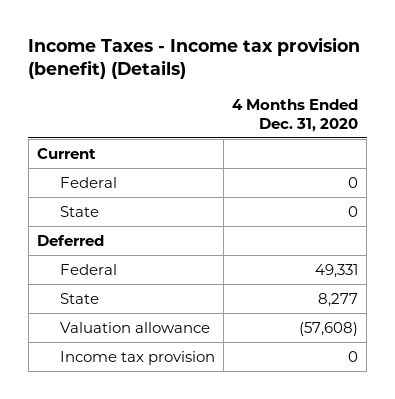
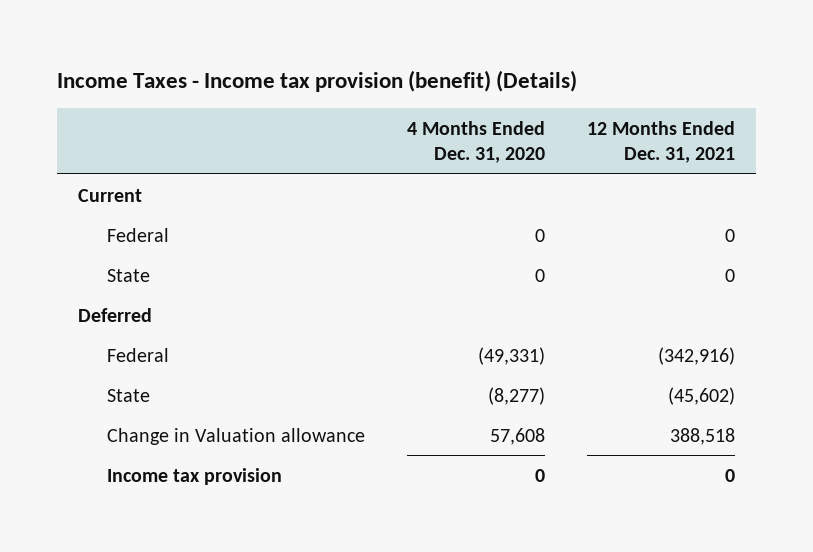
none -> [586,120,735,164] 12 Months Ended Dec. 31, 2021
[315,263,359,278] 49,331 -> [477,346,545,365] (49,331)
[318,292,359,307] 8,277 -> [487,386,545,405] (8,277)
[59,321,210,333] Valuation allowance -> [106,427,365,445] Change in Valuation allowance
[299,321,359,336] (57,608) -> [489,427,545,445] 57,608

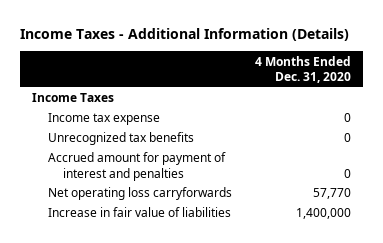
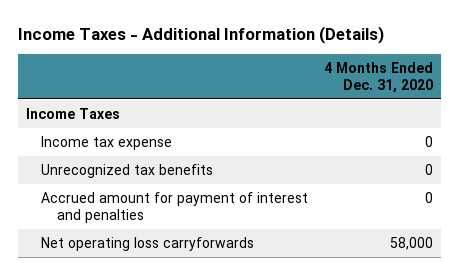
[47,207,231,218] Increase in fair value of liabilities -> none
[313,188,352,200] 57,770 -> [390,237,434,251] 58,000

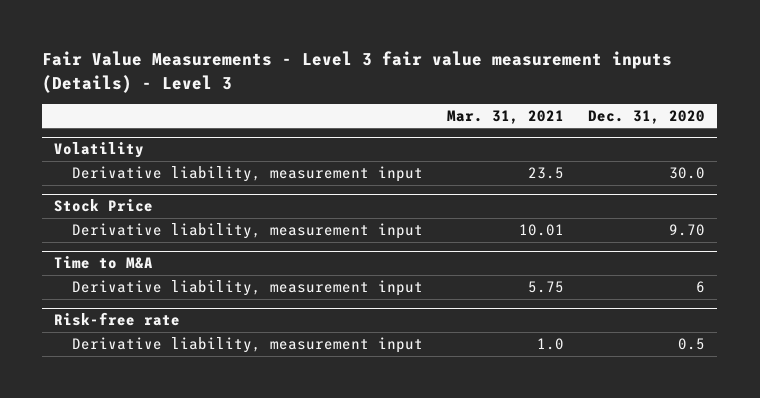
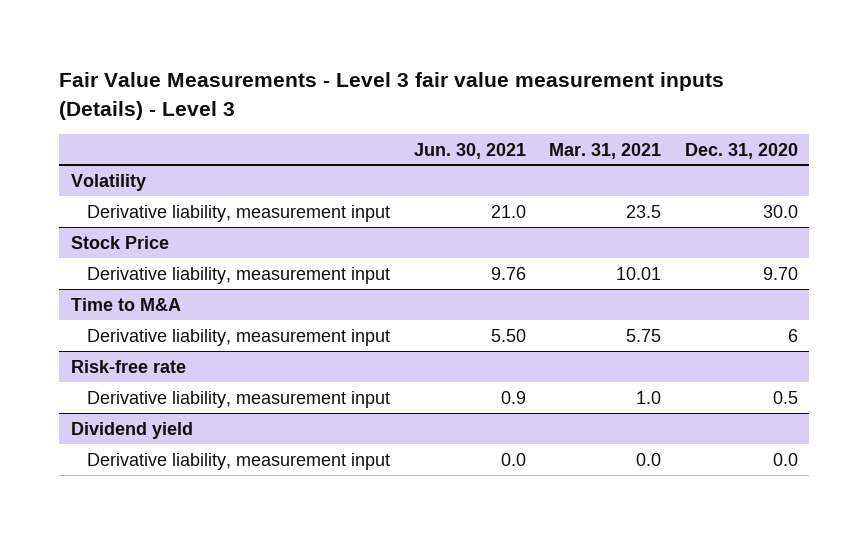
none -> [413,142,526,159] Jun. 30, 2021
none -> [70,421,193,439] Dividend yield
none -> [87,452,391,470] Derivative liability, measurement input

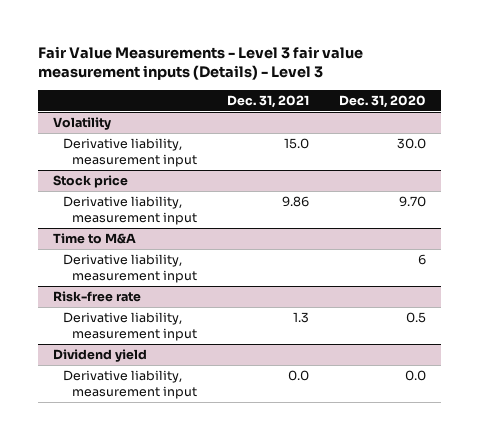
[413,142,526,159] Jun. 30, 2021 -> none
[549,142,662,159] Mar. 31, 2021 -> none
none -> [226,94,309,108] Dec. 31, 2021
[70,235,169,249] Stock Price -> [53,174,129,188] Stock price

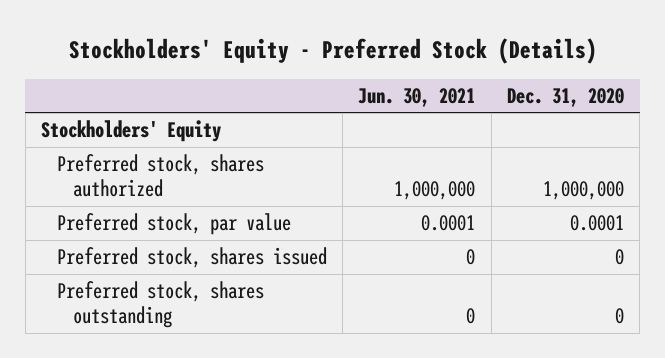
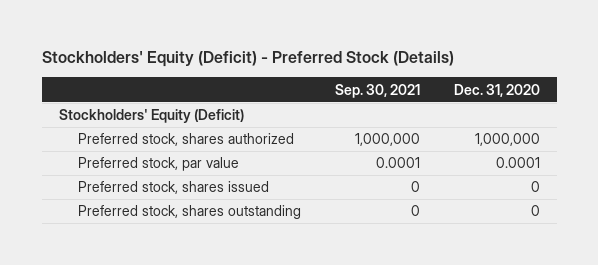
[68,37,597,64] Stockholders' Equity - Preferred Stock (Details) -> [41,51,454,68] Stockholders' Equity (Deficit) - Preferred Stock (Details)
[358,87,476,107] Jun. 30, 2021 -> none
none -> [335,83,421,98] Sep. 30, 2021
[41,120,222,143] Stockholders' Equity -> [58,109,244,124] Stockholders' Equity (Deficit)

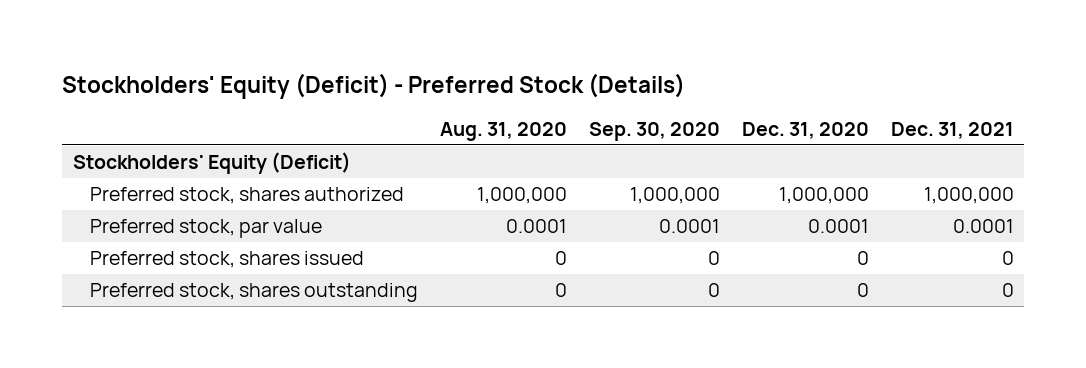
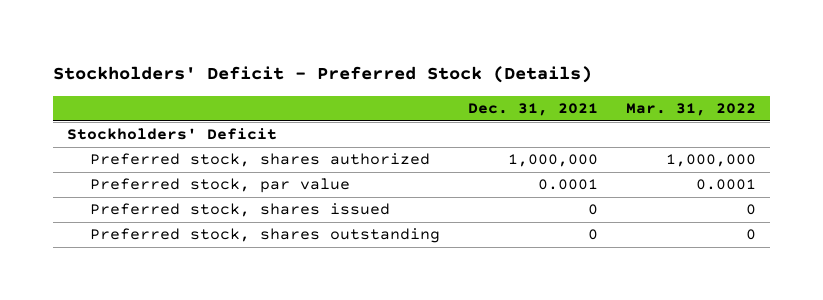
[61,72,685,99] Stockholders' Equity (Deficit) - Preferred Stock (Details) -> [53,66,593,84] Stockholders' Deficit - Preferred Stock (Details)
[440,121,568,141] Aug. 31, 2020 -> none
[588,121,720,141] Sep. 30, 2020 -> none
[741,121,869,139] Dec. 31, 2020 -> none
none -> [625,103,756,117] Mar. 31, 2022
[72,152,351,175] Stockholders' Equity (Deficit) -> [67,128,278,141] Stockholders' Deficit

